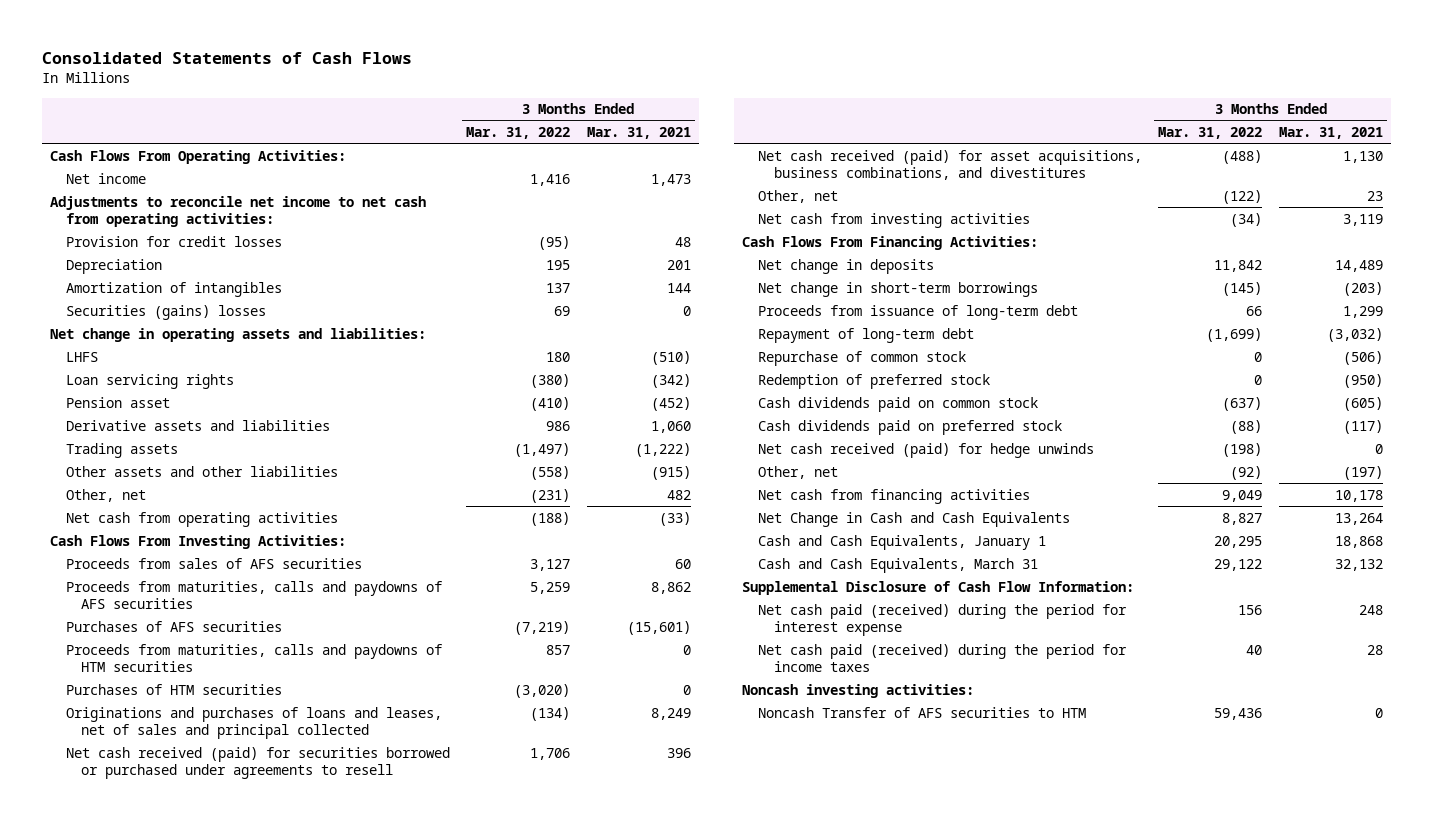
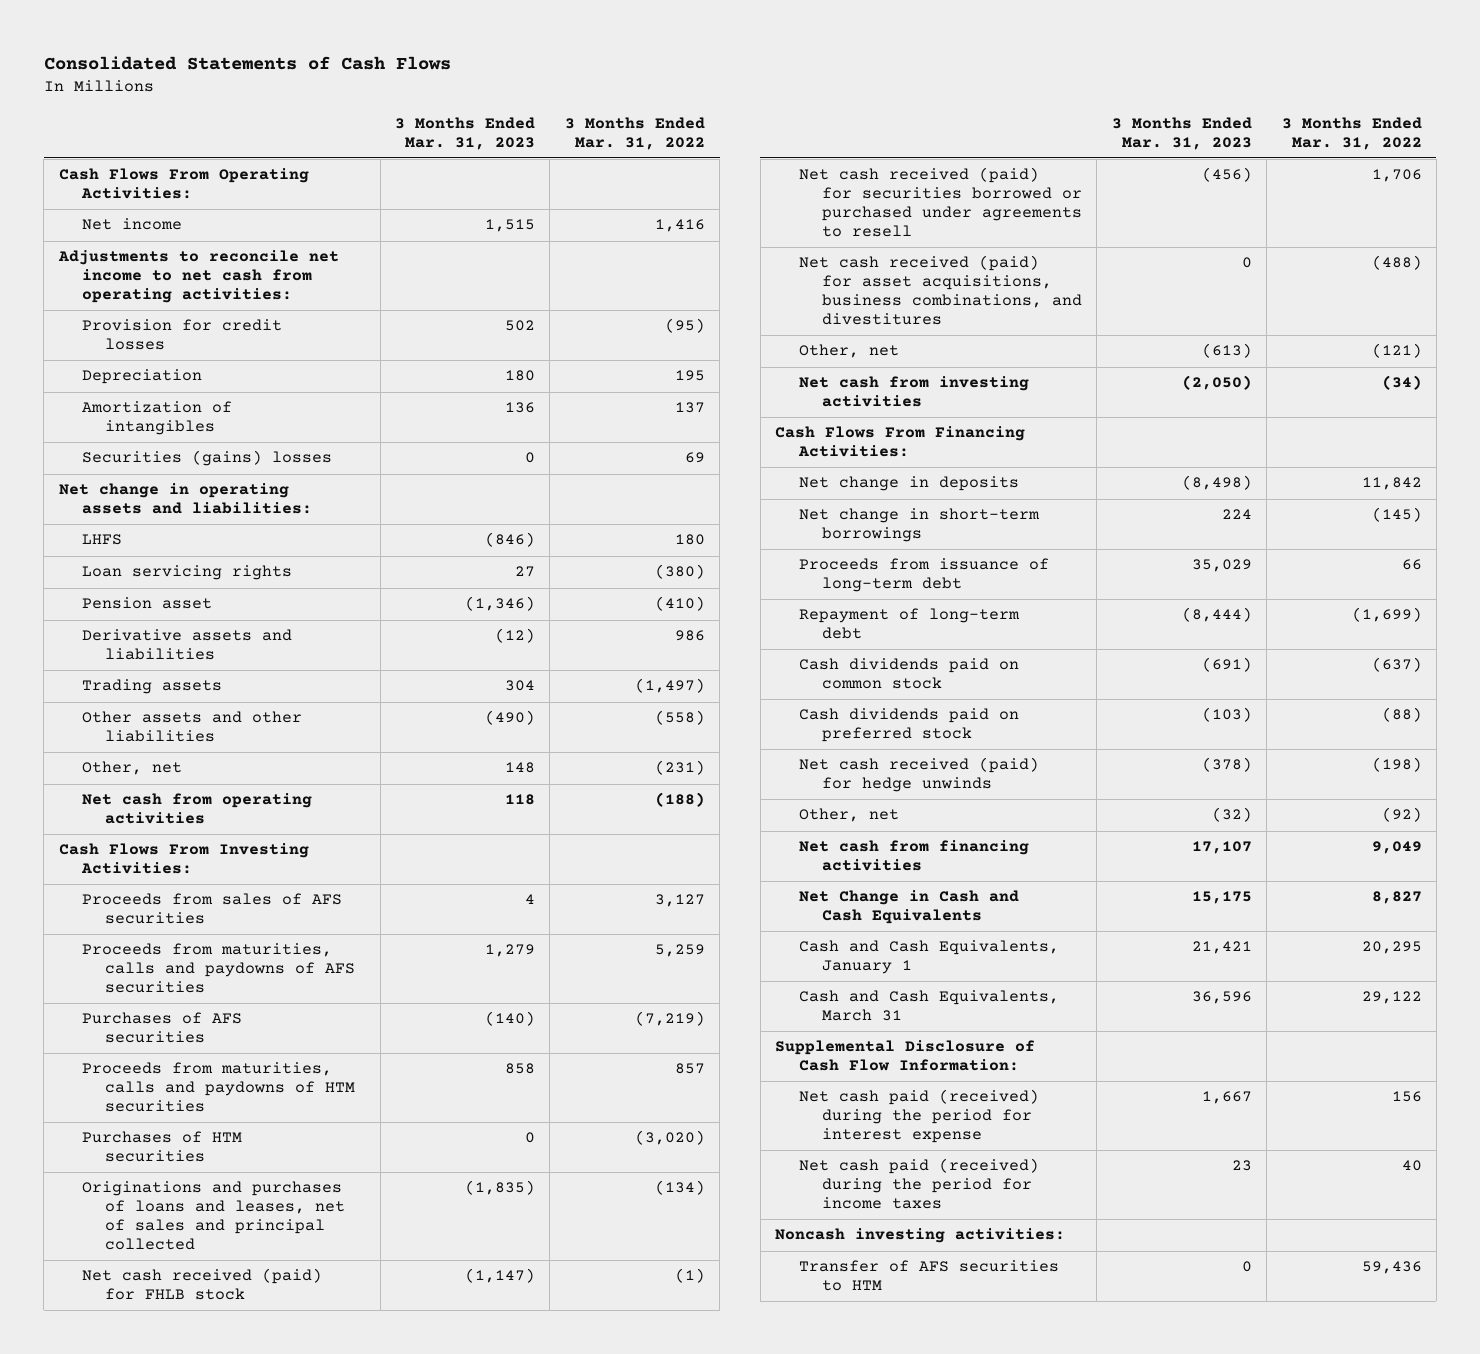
[586,127,691,140] Mar. 31, 2021 -> none
none -> [395,116,536,150] 3 Months Ended Mar. 31, 2023
none -> [81,1268,322,1301] Net cash received (paid) for FHLB stock
[1222,189,1263,204] (122) -> [1371,343,1422,359] (121)
[758,350,967,366] Repurchase of common stock -> none
[758,373,991,389] Redemption of preferred stock -> none
[758,706,1087,718] Noncash Transfer of AFS securities to HTM -> [798,1260,1059,1292] Transfer of AFS securities to HTM

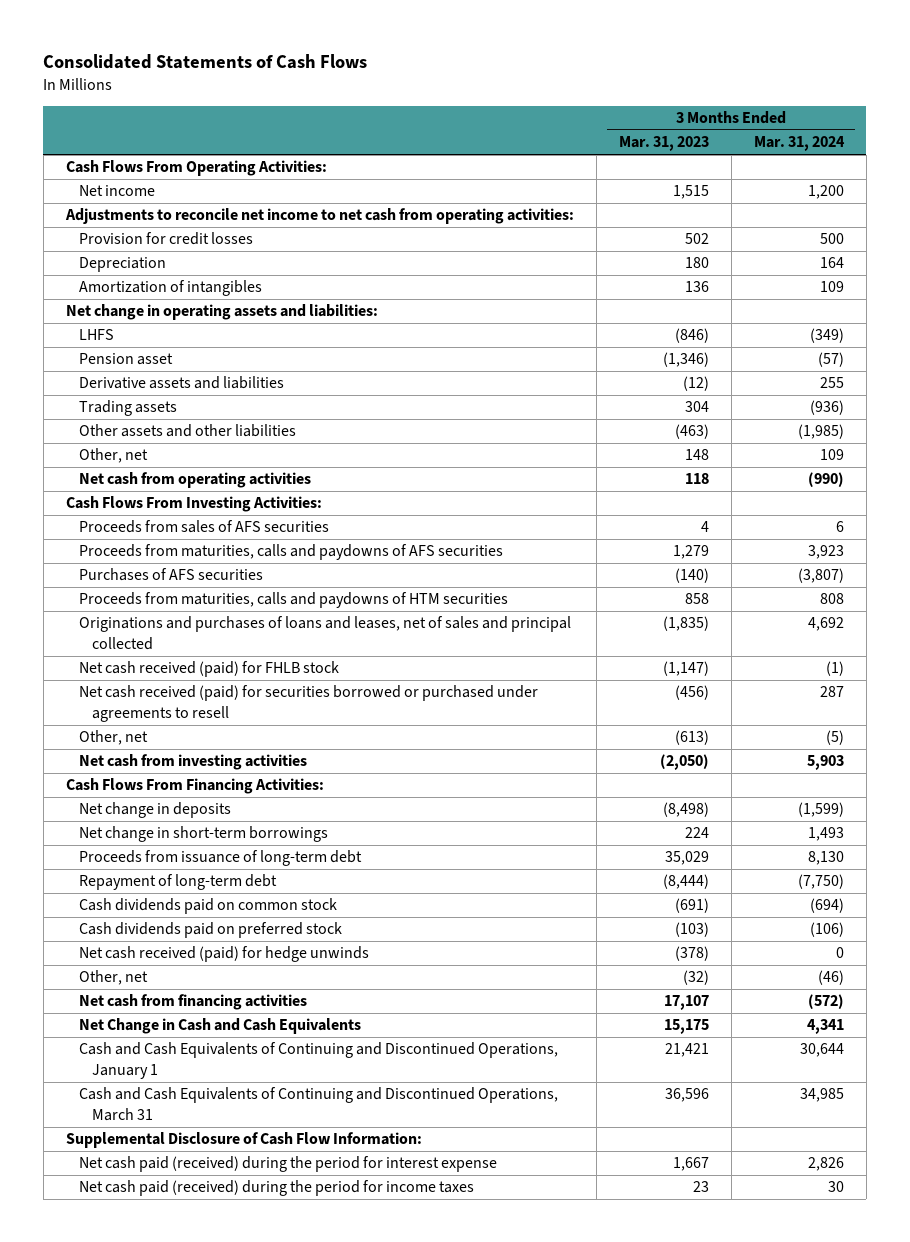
[564,116,705,150] 3 Months Ended Mar. 31, 2022 -> none
none -> [753,136,845,152] Mar. 31, 2024
[81,450,332,467] Securities (gains) losses -> none
[81,565,292,581] Loan servicing rights -> none
[485,710,536,726] (490) -> [674,424,709,440] (463)
[81,1131,242,1163] Purchases of HTM securities -> none
[798,255,1083,326] Net cash received (paid) for asset acquisitions, business combinations, and divestitures -> none
[798,940,1059,975] Cash and Cash Equivalents, January 1 -> [78,1042,558,1079] Cash and Cash Equivalents of Continuing and Discontinued Operations, January 1
[798,990,1059,1022] Cash and Cash Equivalents, March 31 -> [78,1087,558,1121] Cash and Cash Equivalents of Continuing and Discontinued Operations, March 31
[775,1228,1066,1244] Noncash investing activities: -> none
[798,1260,1059,1292] Transfer of AFS securities to HTM -> none

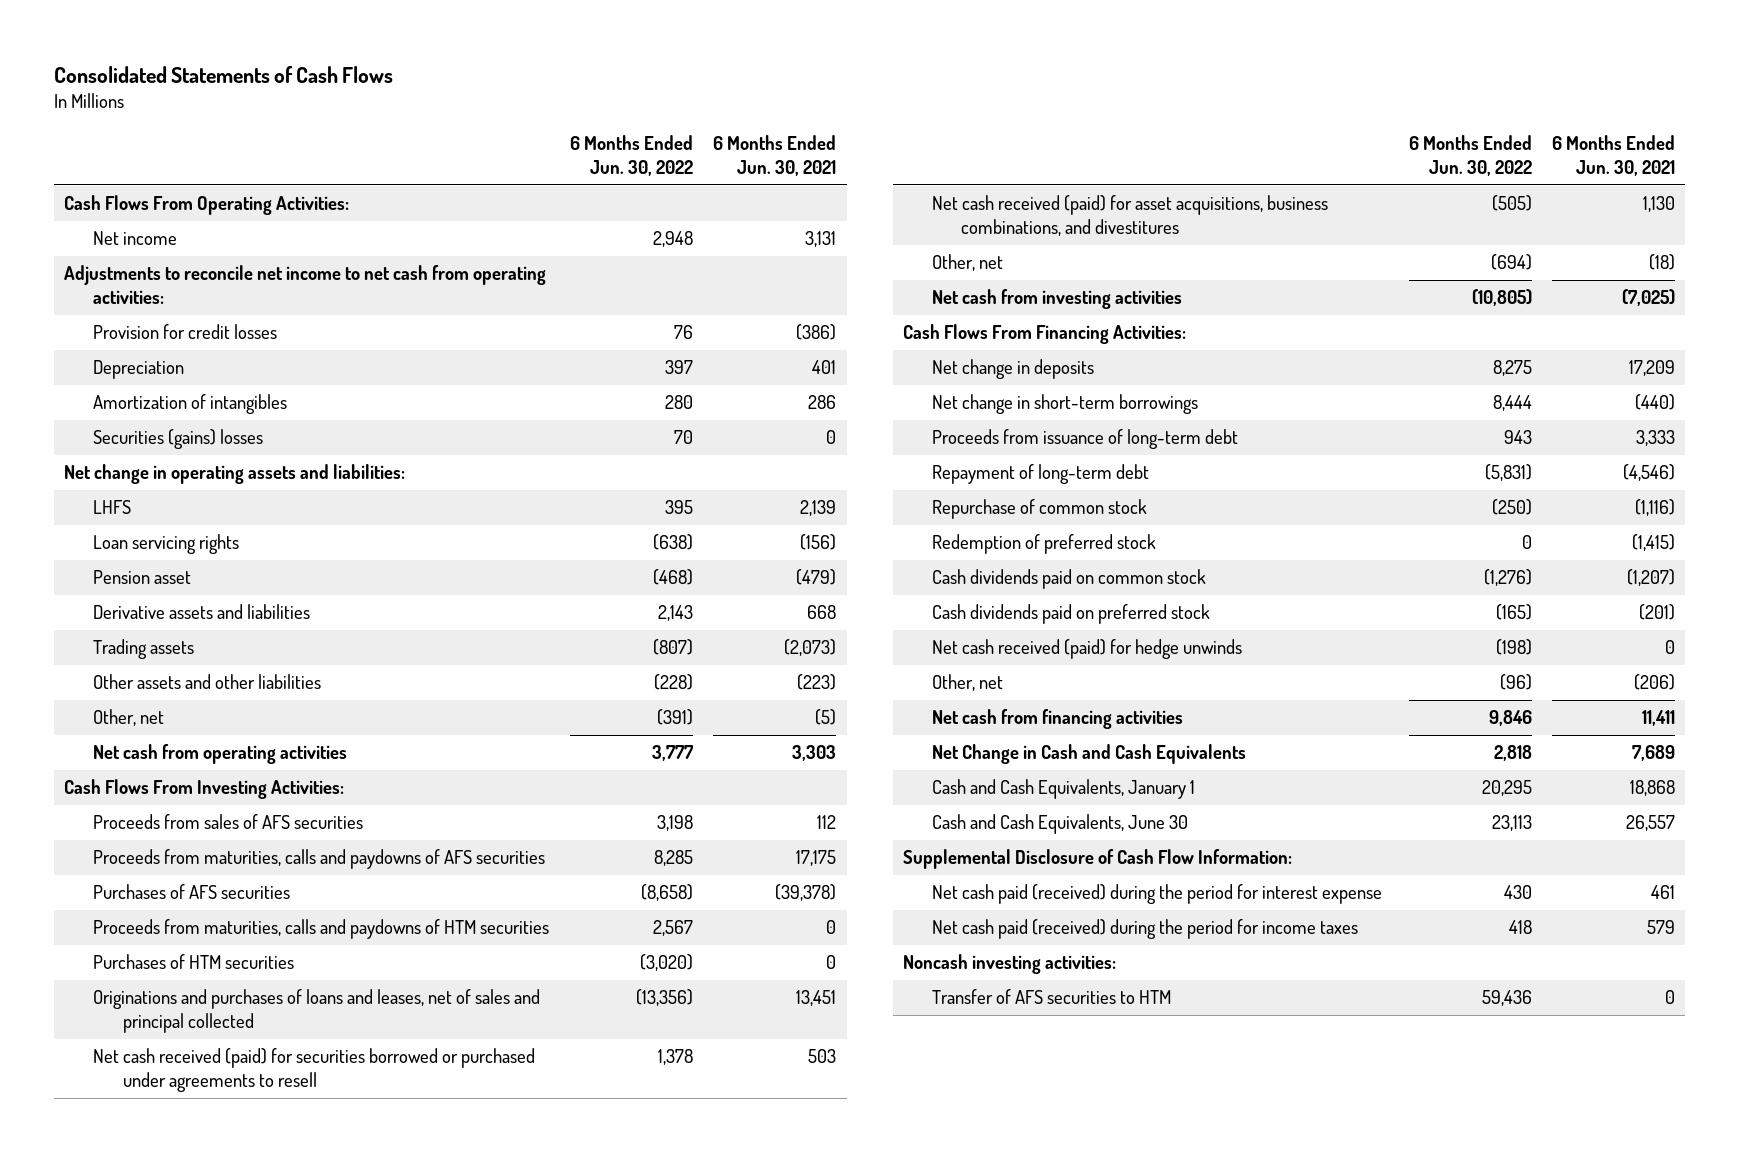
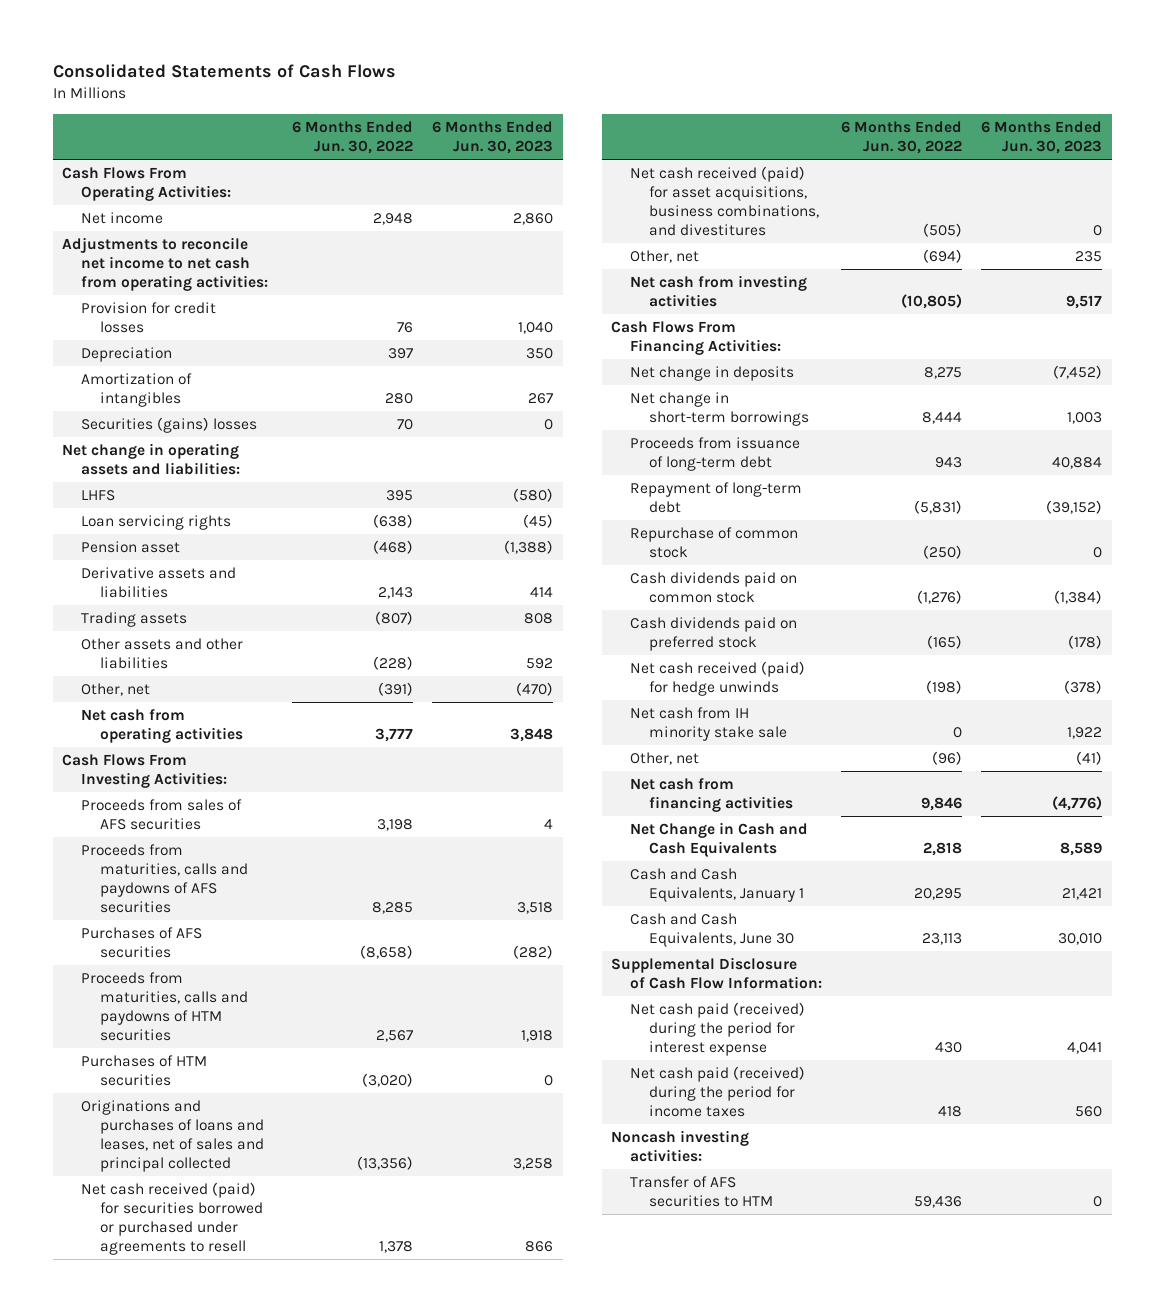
[713,135,837,176] 6 Months Ended Jun. 30, 2021 -> none
none -> [432,121,554,155] 6 Months Ended Jun. 30, 2023
[932,534,1157,555] Redemption of preferred stock -> none
none -> [630,707,788,742] Net cash from IH minority stake sale

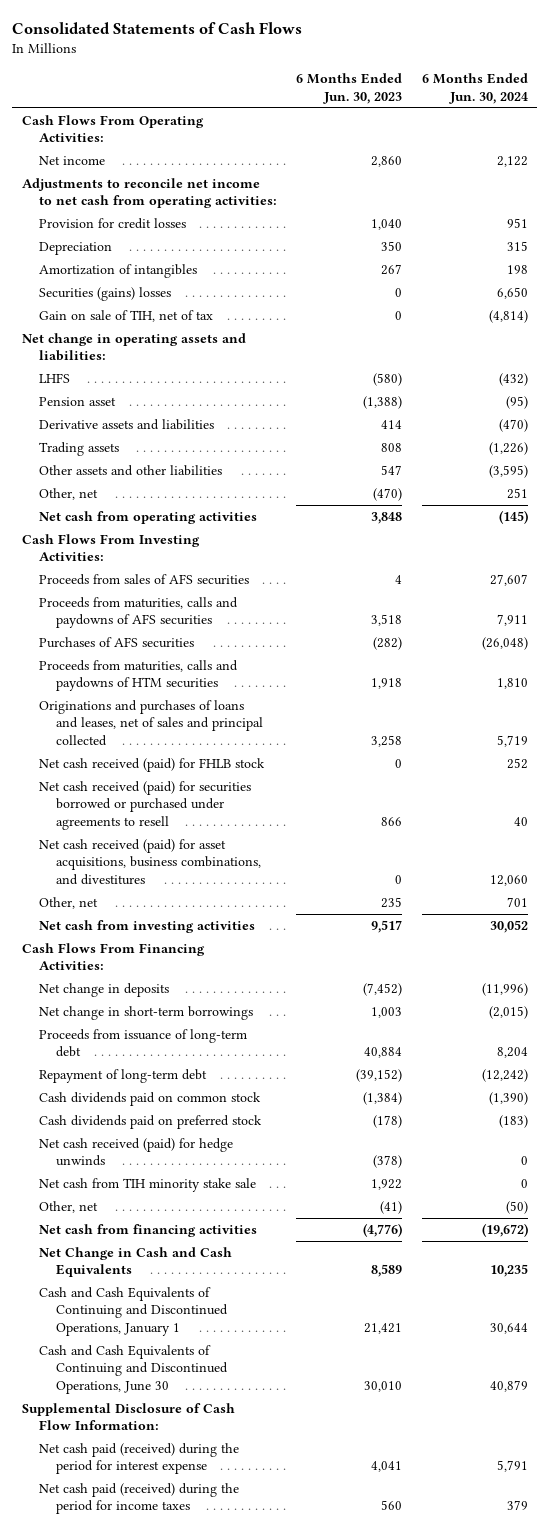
[292,121,414,155] 6 Months Ended Jun. 30, 2022 -> none
none -> [421,73,528,104] 6 Months Ended Jun. 30, 2024
none -> [38,309,213,322] Gain on sale of TIH, net of tax
[81,515,232,531] Loan servicing rights -> none
[526,658,554,670] 592 -> [381,464,403,475] 547
[81,1055,208,1087] Purchases of HTM securities -> none
none -> [38,757,265,772] Net cash received (paid) for FHLB stock
[630,527,799,559] Repurchase of common stock -> none
[630,707,788,742] Net cash from IH minority stake sale -> [38,1177,256,1192] Net cash from TIH minority stake sale
[630,868,805,903] Cash and Cash Equivalents, January 1 -> [38,1286,228,1336] Cash and Cash Equivalents of Continuing and Discontinued Operations, January 1
[630,913,795,948] Cash and Cash Equivalents, June 30 -> [38,1344,228,1394] Cash and Cash Equivalents of Continuing and Discontinued Operations, June 30
[611,1130,750,1163] Noncash investing activities: -> none
[630,1176,774,1208] Transfer of AFS securities to HTM -> none

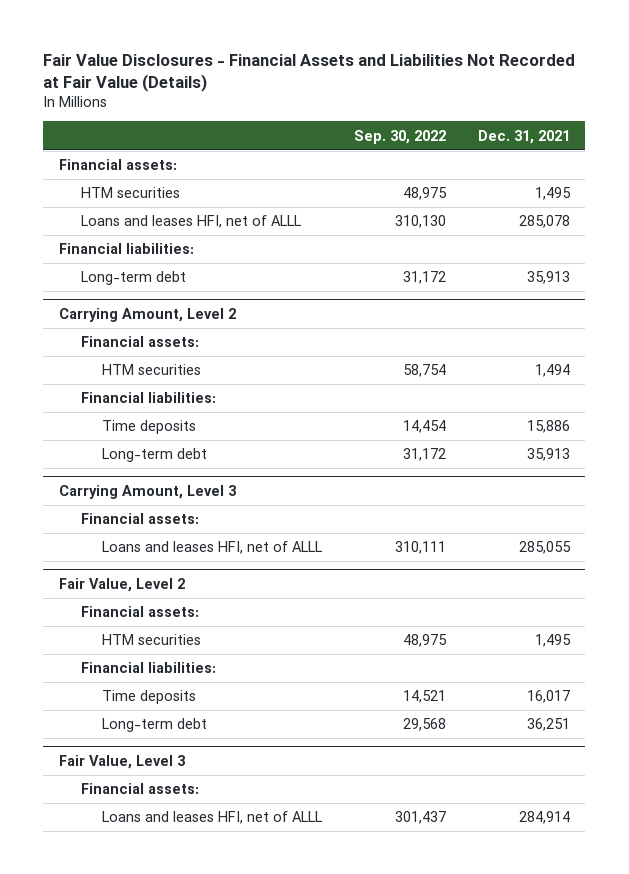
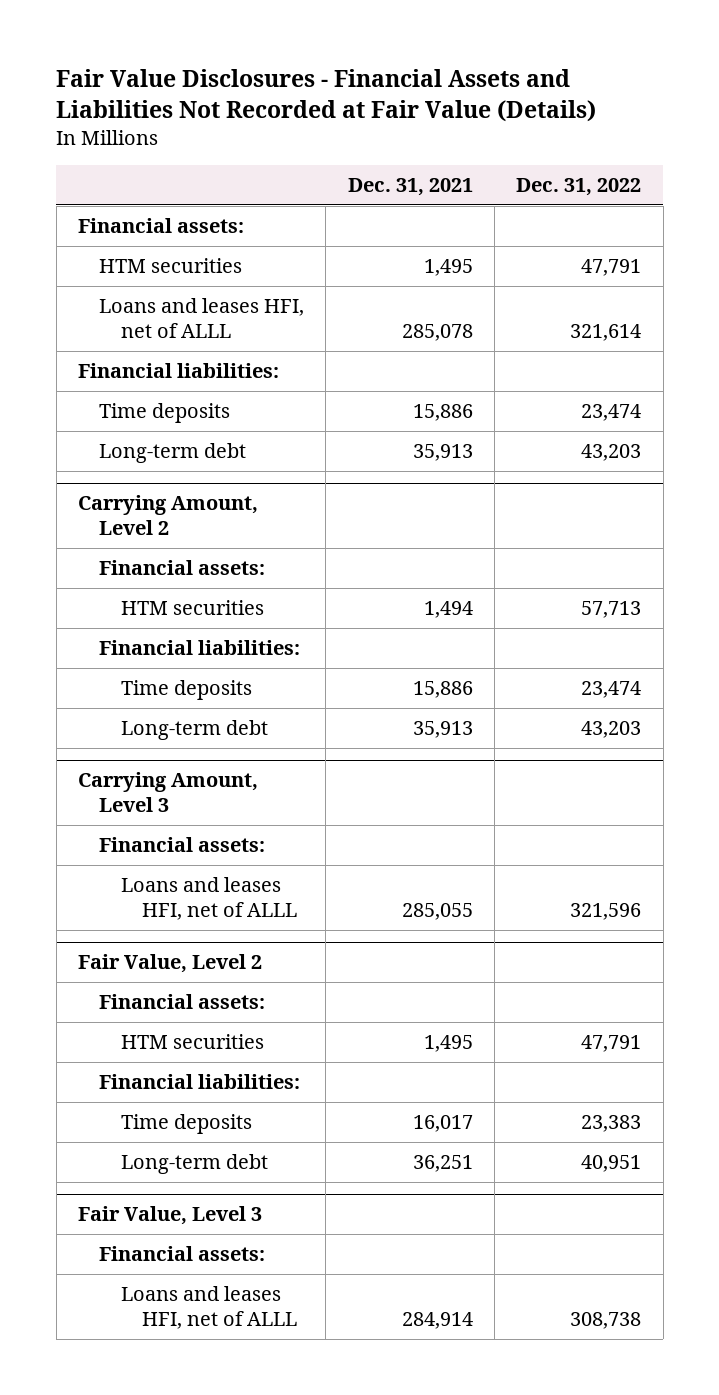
[353,129,446,144] Sep. 30, 2022 -> none
none -> [516,177,642,196] Dec. 31, 2022
none -> [99,403,231,424] Time deposits

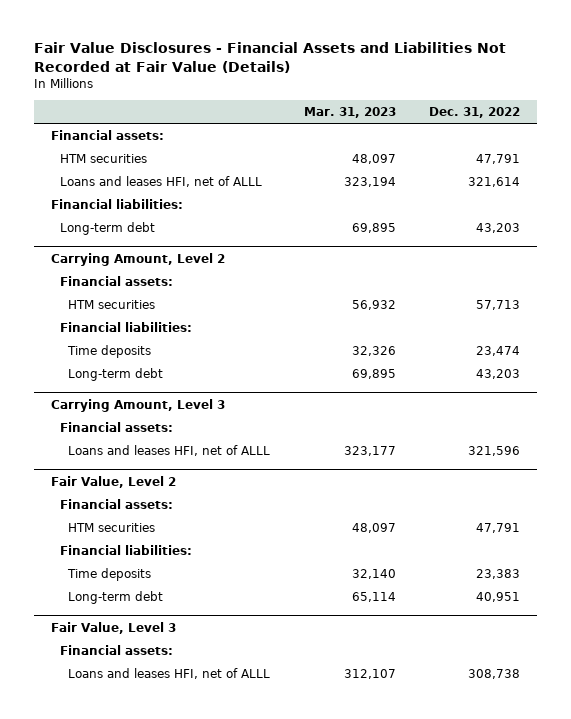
[347,177,473,196] Dec. 31, 2021 -> none
none -> [303,107,396,119] Mar. 31, 2023
[99,403,231,424] Time deposits -> none

